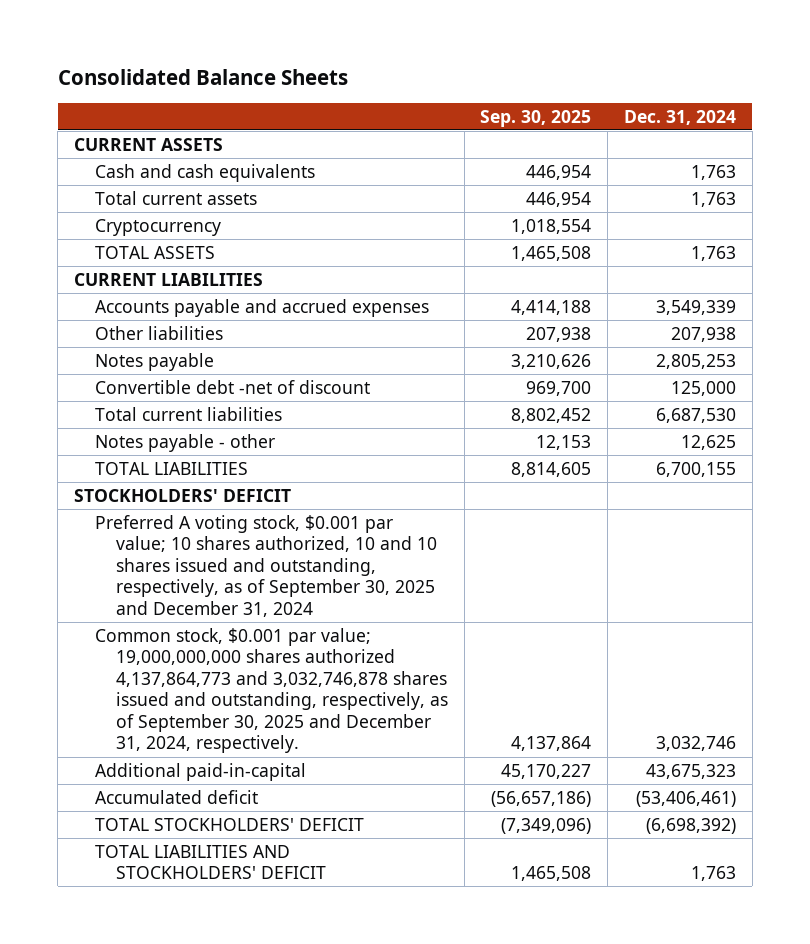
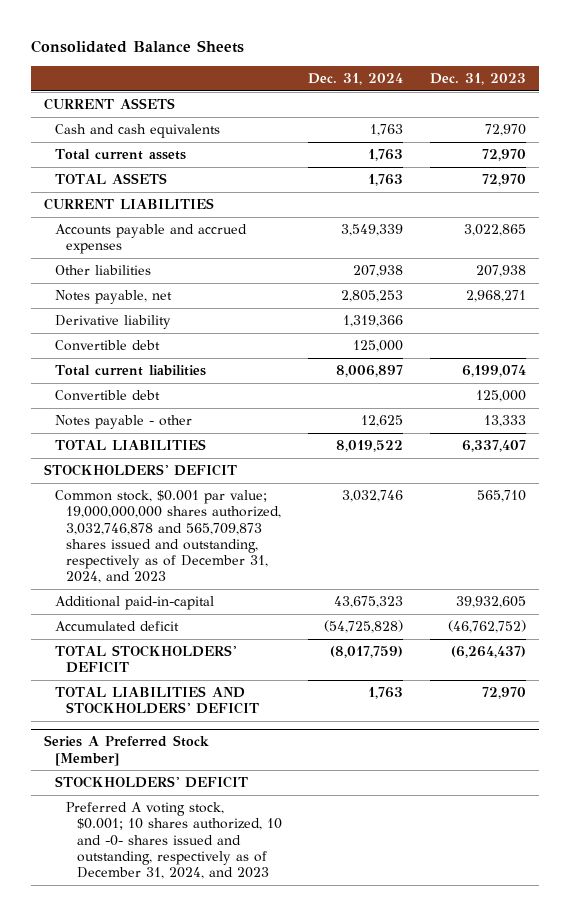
[480,109,592,127] Sep. 30, 2025 -> none
none -> [429,73,526,86] Dec. 31, 2023
[94,218,221,236] Cryptocurrency -> none
[94,352,214,371] Notes payable -> [54,290,172,305] Notes payable, net
none -> [54,315,171,330] Derivative liability
[94,379,370,394] Convertible debt -net of discount -> [54,340,160,352] Convertible debt
[656,407,737,423] 6,687,530 -> [336,365,404,378] 8,006,897
none -> [54,390,160,402] Convertible debt
[656,461,737,477] 6,700,155 -> [336,440,404,453] 8,019,522
[94,514,437,617] Preferred A voting stock, $0.001 par value; 10 shares authorized, 10 and 10 shares issued and outstanding, respectively, as of September 30, 2025 and December 31, 2024 -> none
[94,627,448,754] Common stock, $0.001 par value; 19,000,000,000 shares authorized 4,137,864,773 and 3,032,746,878 shares issued and outstanding, respectively, as of September 30, 2025 and December 31, 2024, respectively. -> [54,490,281,584] Common stock, $0.001 par value; 19,000,000,000 shares authorized, 3,032,746,878 and 565,709,873 shares issued and outstanding, respectively as of December 31, 2024, and 2023
[636,790,737,807] (53,406,461) -> [324,620,404,634] (54,725,828)
[646,817,737,834] (6,698,392) -> [330,646,404,659] (8,017,759)
none -> [43,735,209,766] Series A Preferred Stock [Member]
none -> [54,776,248,789] STOCKHOLDERS' DEFICIT
none -> [65,802,282,880] Preferred A voting stock, $0.001; 10 shares authorized, 10 and -0- shares issued and outstanding, respectively as of December 31, 2024, and 2023

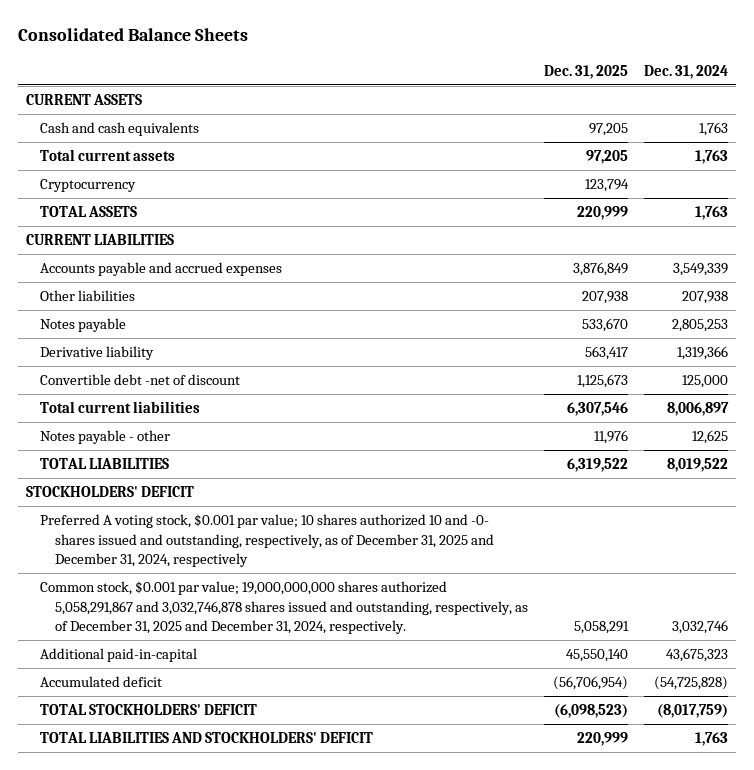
[429,73,526,86] Dec. 31, 2023 -> none
none -> [544,64,629,79] Dec. 31, 2025
none -> [40,179,137,193] Cryptocurrency
[54,290,172,305] Notes payable, net -> [40,318,127,333] Notes payable
[54,340,160,352] Convertible debt -> [40,374,241,386] Convertible debt -net of discount
[54,390,160,402] Convertible debt -> none
none -> [40,514,495,568] Preferred A voting stock, $0.001 par value; 10 shares authorized 10 and -0- shares issued and outstanding, respectively, as of December 31, 2025 and December 31, 2024, respectively
[54,490,281,584] Common stock, $0.001 par value; 19,000,000,000 shares authorized, 3,032,746,878 and 565,709,873 shares issued and outstanding, respectively as of December 31, 2024, and 2023 -> [40,581,529,635] Common stock, $0.001 par value; 19,000,000,000 shares authorized 5,058,291,867 and 3,032,746,878 shares issued and outstanding, respectively, as of December 31, 2025 and December 31, 2024, respectively.
[43,735,209,766] Series A Preferred Stock [Member] -> none
[54,776,248,789] STOCKHOLDERS' DEFICIT -> none
[65,802,282,880] Preferred A voting stock, $0.001; 10 shares authorized, 10 and -0- shares issued and outstanding, respectively as of December 31, 2024, and 2023 -> none

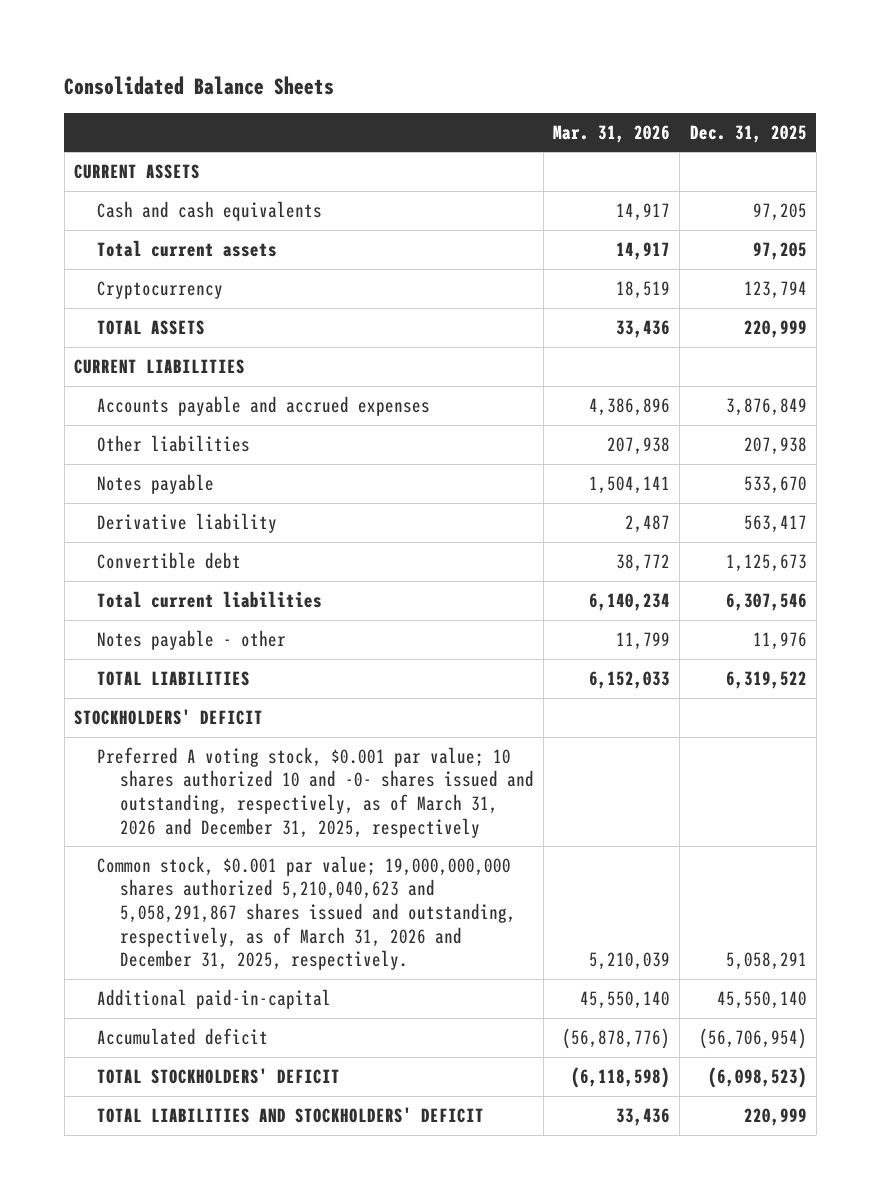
[644,64,729,79] Dec. 31, 2024 -> none
none -> [553,124,671,143] Mar. 31, 2026
[40,374,241,386] Convertible debt -net of discount -> [96,551,241,569] Convertible debt
[40,514,495,568] Preferred A voting stock, $0.001 par value; 10 shares authorized 10 and -0- shares issued and outstanding, respectively, as of December 31, 2025 and December 31, 2024, respectively -> [96,746,535,838] Preferred A voting stock, $0.001 par value; 10 shares authorized 10 and -0- shares issued and outstanding, respectively, as of March 31, 2026 and December 31, 2025, respectively
[40,581,529,635] Common stock, $0.001 par value; 19,000,000,000 shares authorized 5,058,291,867 and 3,032,746,878 shares issued and outstanding, respectively, as of December 31, 2025 and December 31, 2024, respectively. -> [96,855,517,971] Common stock, $0.001 par value; 19,000,000,000 shares authorized 5,210,040,623 and 5,058,291,867 shares issued and outstanding, respectively, as of March 31, 2026 and December 31, 2025, respectively.

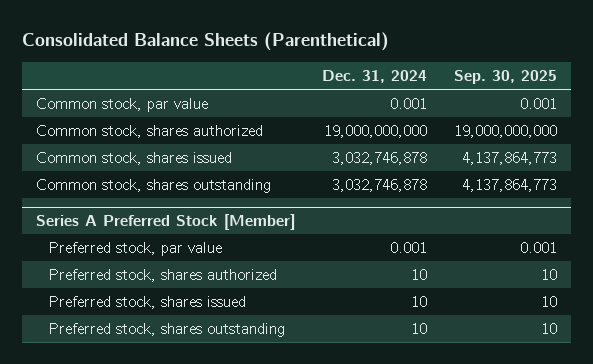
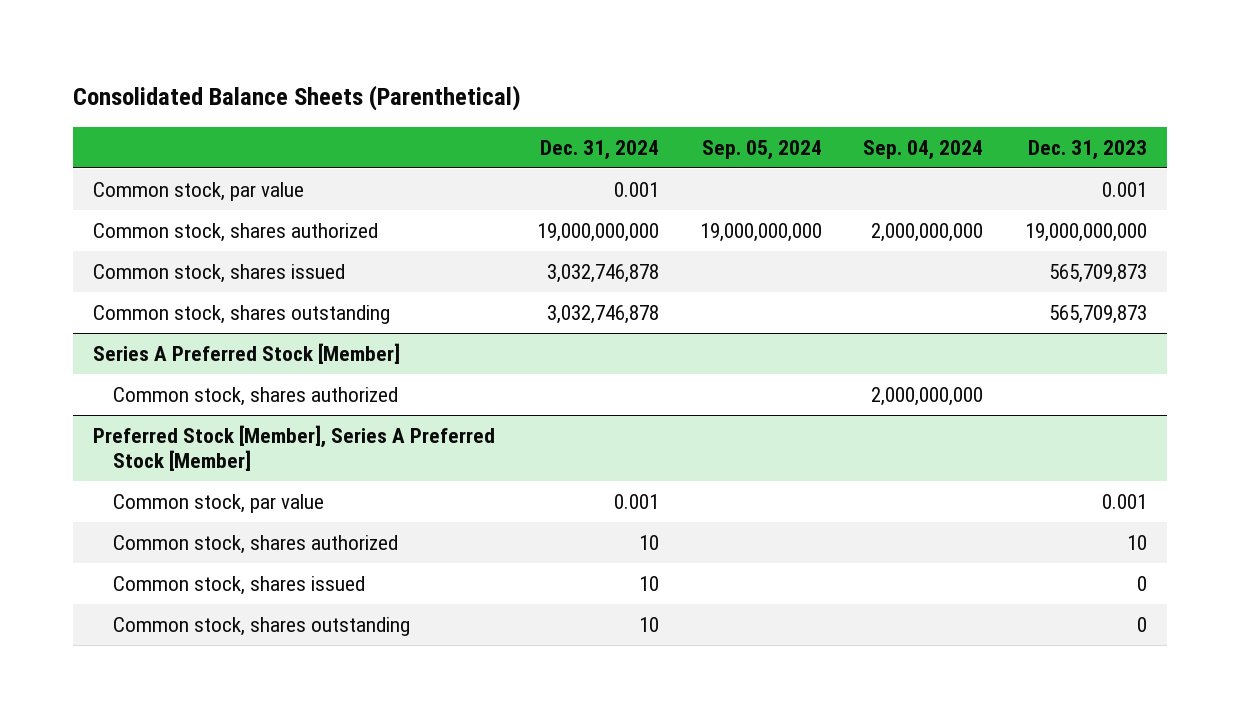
[454,69,558,84] Sep. 30, 2025 -> none
none -> [701,139,822,160] Sep. 05, 2024
none -> [863,139,984,160] Sep. 04, 2024
none -> [1027,139,1147,160] Dec. 31, 2023
none -> [113,386,399,406] Common stock, shares authorized
none -> [93,424,496,471] Preferred Stock [Member], Series A Preferred Stock [Member]
[48,241,223,256] Preferred stock, par value -> [113,493,325,513] Common stock, par value
[48,268,278,282] Preferred stock, shares authorized -> [113,534,399,554] Common stock, shares authorized
[48,295,247,309] Preferred stock, shares issued -> [113,575,366,595] Common stock, shares issued
[48,322,286,337] Preferred stock, shares outstanding -> [113,616,411,636] Common stock, shares outstanding

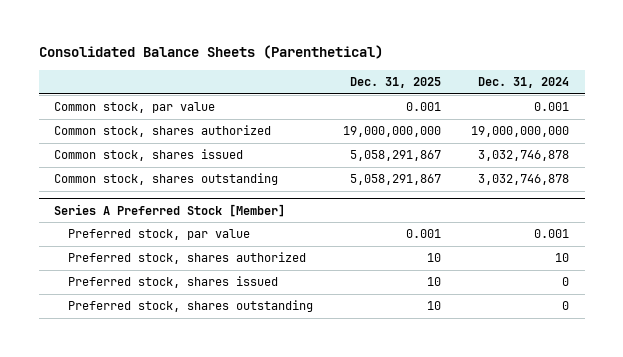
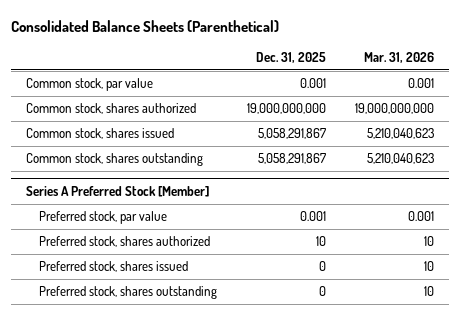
[478,77,570,89] Dec. 31, 2024 -> none
none -> [364,52,435,64] Mar. 31, 2026
[427,277,442,287] 10 -> [318,261,326,272] 0
[427,301,442,311] 10 -> [318,286,326,297] 0

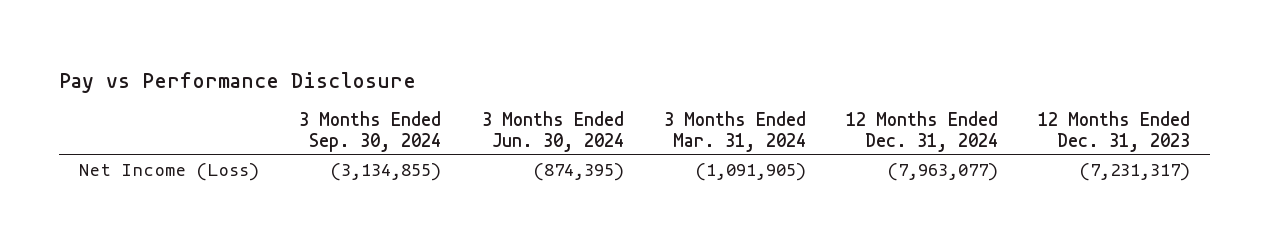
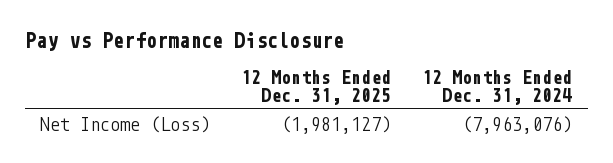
[299,110,442,153] 3 Months Ended Sep. 30, 2024 -> none
[481,110,624,153] 3 Months Ended Jun. 30, 2024 -> none
[663,110,806,153] 3 Months Ended Mar. 31, 2024 -> none
[1037,110,1190,153] 12 Months Ended Dec. 31, 2023 -> none
none -> [241,69,392,105] 12 Months Ended Dec. 31, 2025
[886,162,998,181] (7,963,077) -> [462,115,573,134] (7,963,076)

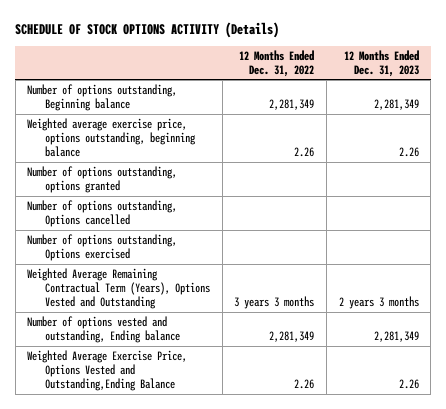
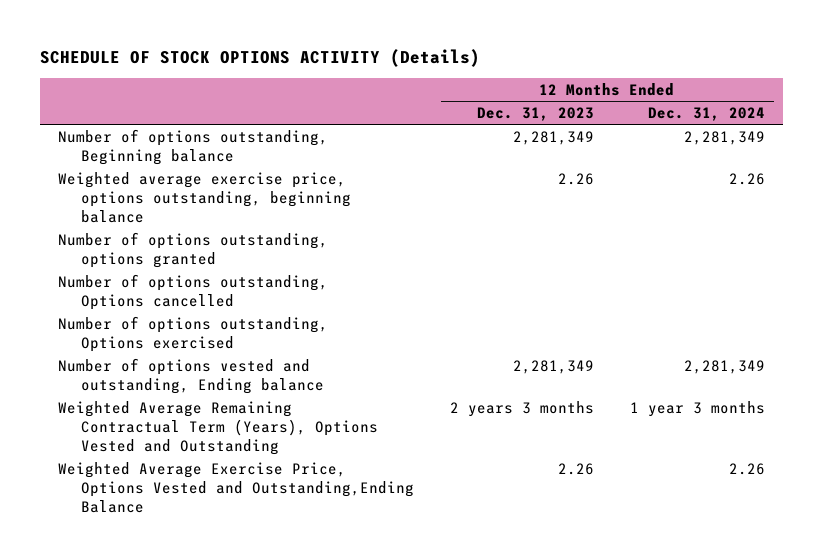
[239,49,315,77] 12 Months Ended Dec. 31, 2022 -> none
none -> [647,106,765,121] Dec. 31, 2024
[27,267,211,310] Weighted Average Remaining Contractual Term (Years), Options Vested and Outstanding -> [58,400,378,455] Weighted Average Remaining Contractual Term (Years), Options Vested and Outstanding

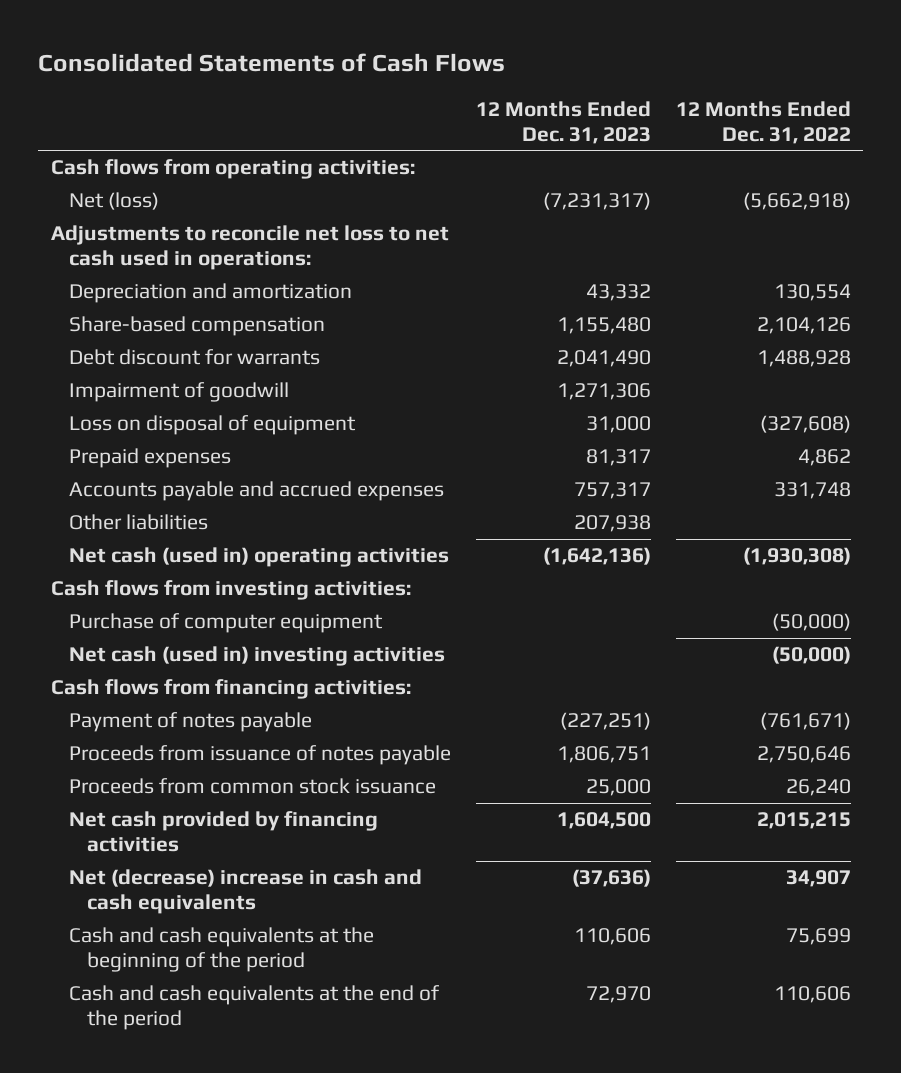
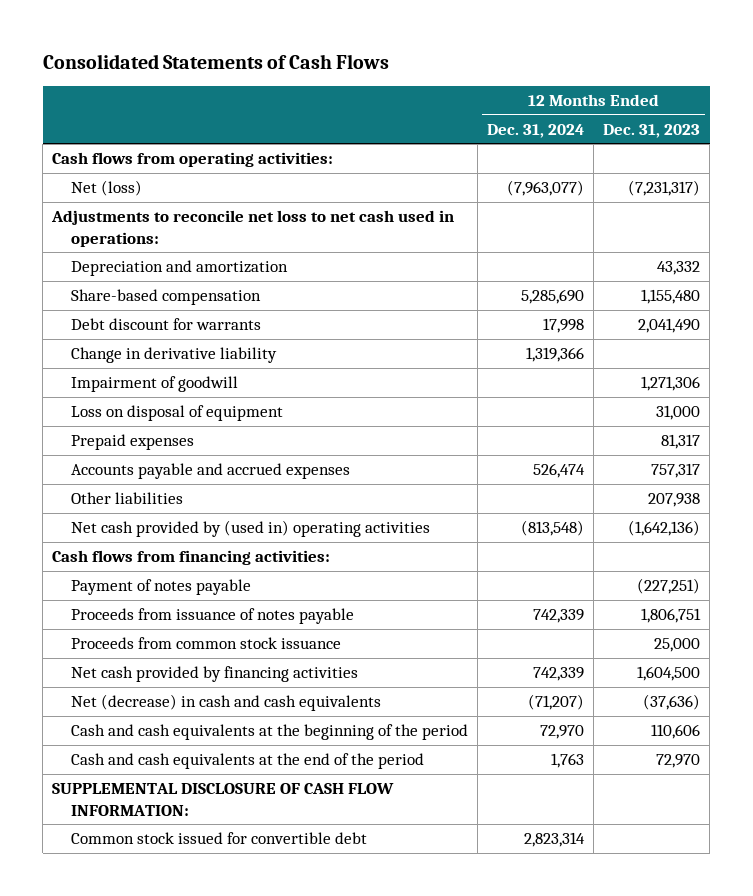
[675,100,851,144] 12 Months Ended Dec. 31, 2022 -> none
none -> [487,123,585,138] Dec. 31, 2024
none -> [71,347,278,364] Change in derivative liability
[50,580,411,601] Cash flows from investing activities: -> none
[68,613,383,634] Purchase of computer equipment -> none
[68,646,445,667] Net cash (used in) investing activities -> none
[68,547,449,568] Net cash (used in) operating activities -> [71,520,431,538] Net cash provided by (used in) operating activities
[68,869,422,915] Net (decrease) increase in cash and cash equivalents -> [71,694,382,712] Net (decrease) in cash and cash equivalents
none -> [52,783,395,816] SUPPLEMENTAL DISCLOSURE OF CASH FLOW INFORMATION:
none -> [71,832,368,845] Common stock issued for convertible debt

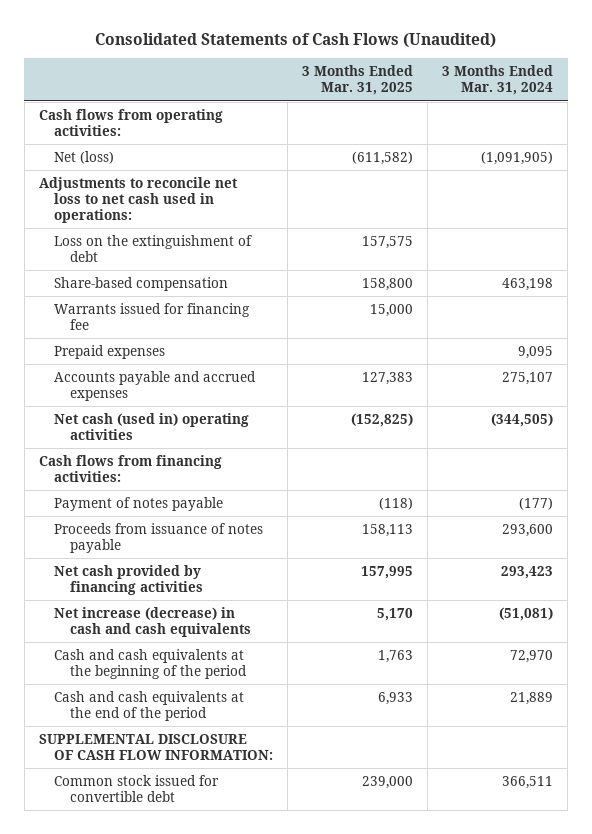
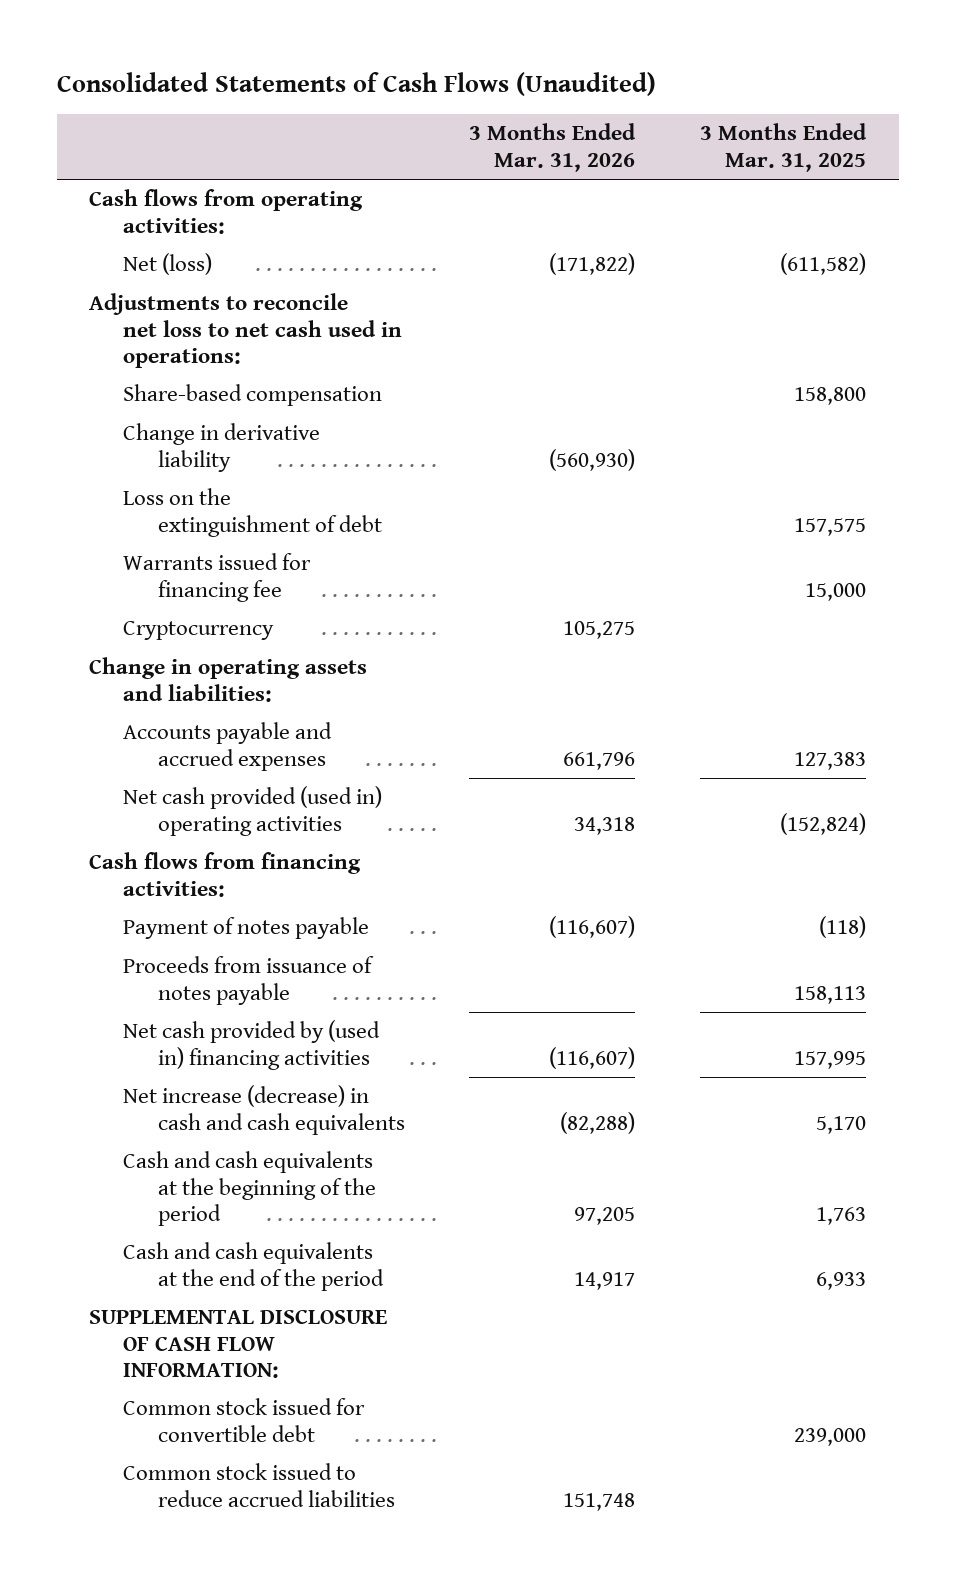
[442,65,554,96] 3 Months Ended Mar. 31, 2024 -> none
none -> [469,123,637,172] 3 Months Ended Mar. 31, 2026
none -> [123,423,321,472] Change in derivative liability
[54,234,253,262] Loss on the extinguishment of debt -> [123,488,382,537] Loss on the extinguishment of debt
[54,344,166,359] Prepaid expenses -> none
none -> [123,621,275,641] Cryptocurrency
none -> [89,657,368,702] Change in operating assets and liabilities:
[54,412,250,440] Net cash (used in) operating activities -> [123,786,383,836] Net cash provided (used in) operating activities
[351,412,414,427] (152,825) -> [780,812,867,835] (152,824)
[54,564,204,595] Net cash provided by financing activities -> [123,1020,381,1070] Net cash provided by (used in) financing activities
none -> [123,1463,395,1507] Common stock issued to reduce accrued liabilities

